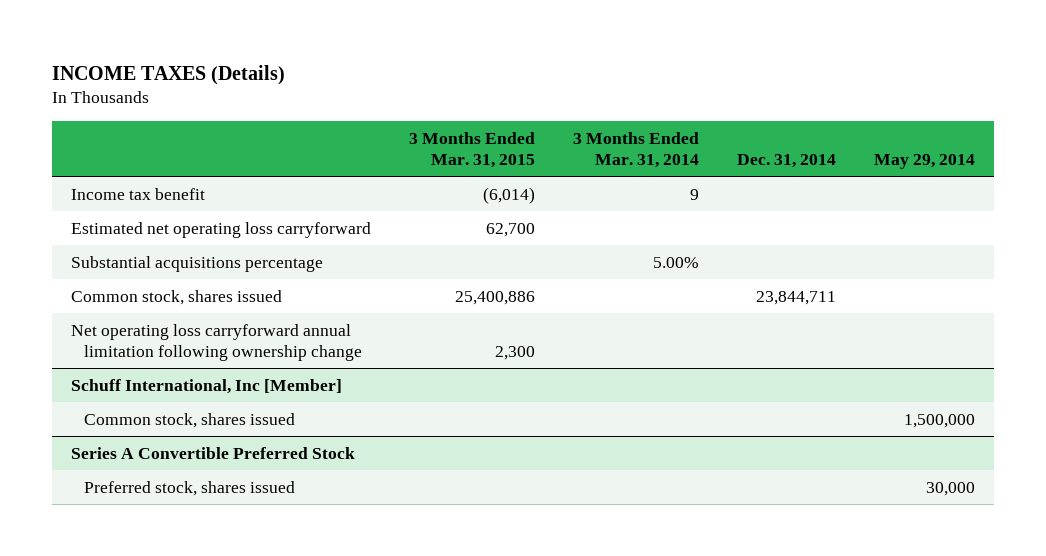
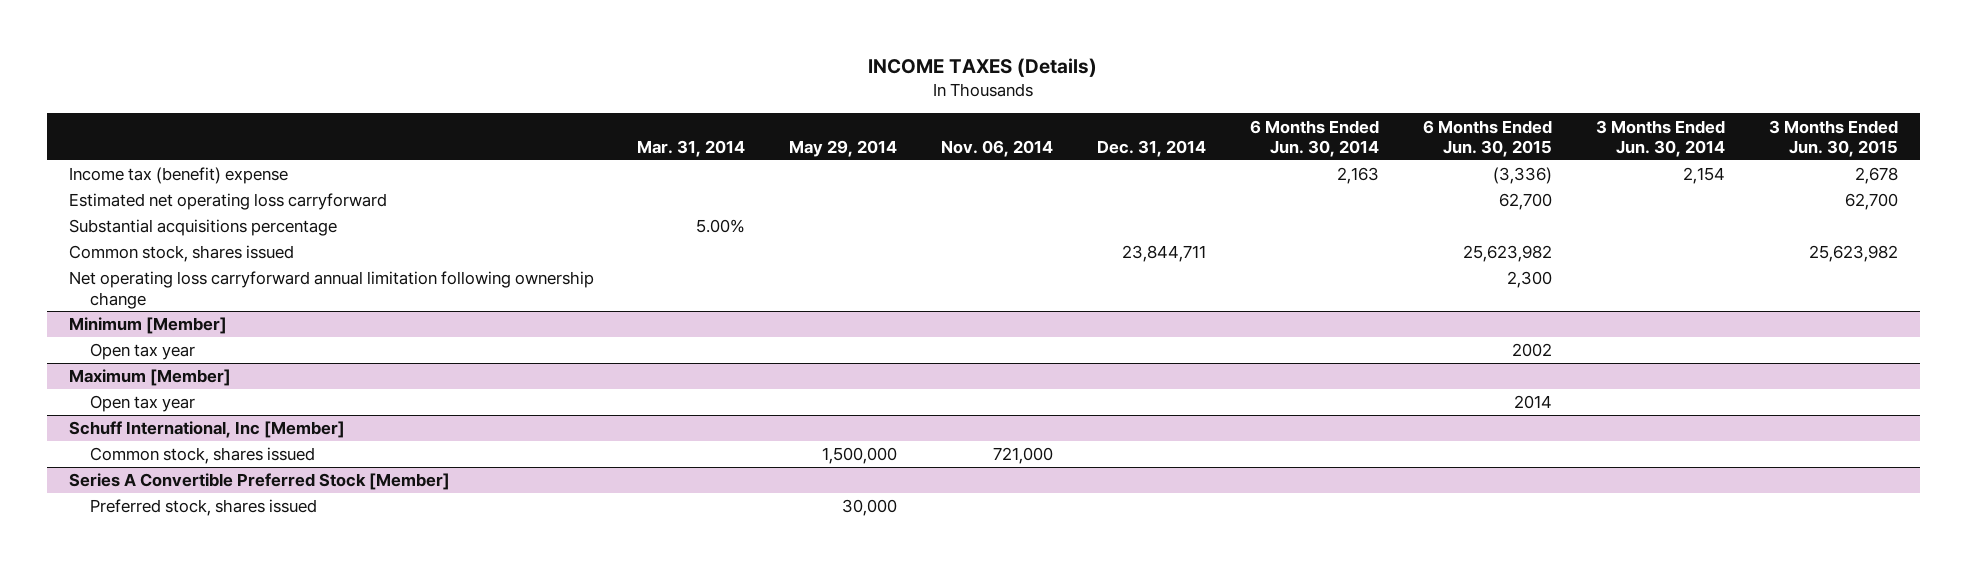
[409,131,536,168] 3 Months Ended Mar. 31, 2015 -> none
[573,131,700,168] 3 Months Ended Mar. 31, 2014 -> none
none -> [637,139,746,157] Mar. 31, 2014
none -> [941,139,1054,157] Nov. 06, 2014
none -> [1250,119,1380,157] 6 Months Ended Jun. 30, 2014
none -> [1423,119,1553,157] 6 Months Ended Jun. 30, 2015
none -> [1596,119,1726,157] 3 Months Ended Jun. 30, 2014
none -> [1769,119,1899,157] 3 Months Ended Jun. 30, 2015
[71,187,206,200] Income tax benefit -> [68,167,288,185] Income tax (benefit) expense
none -> [68,317,227,335] Minimum [Member]
none -> [90,343,196,361] Open tax year
none -> [68,369,231,387] Maximum [Member]
none -> [90,395,196,413] Open tax year
[71,446,356,459] Series A Convertible Preferred Stock -> [68,473,450,491] Series A Convertible Preferred Stock [Member]

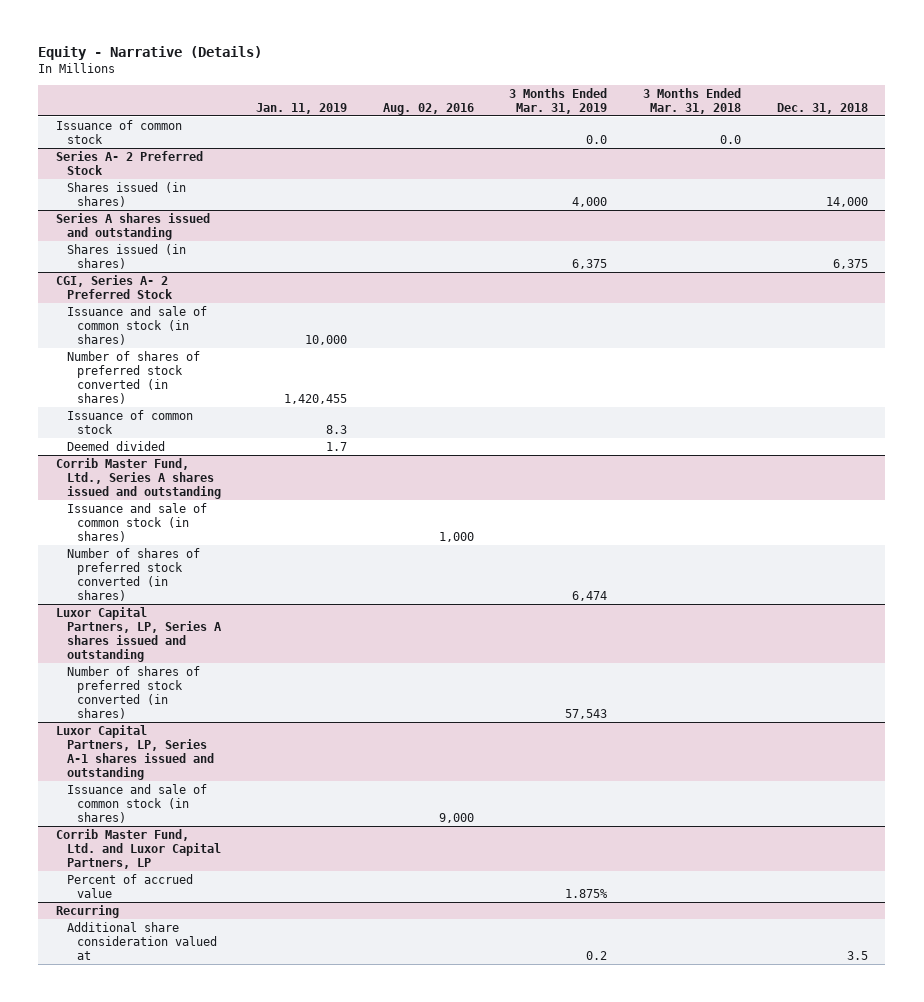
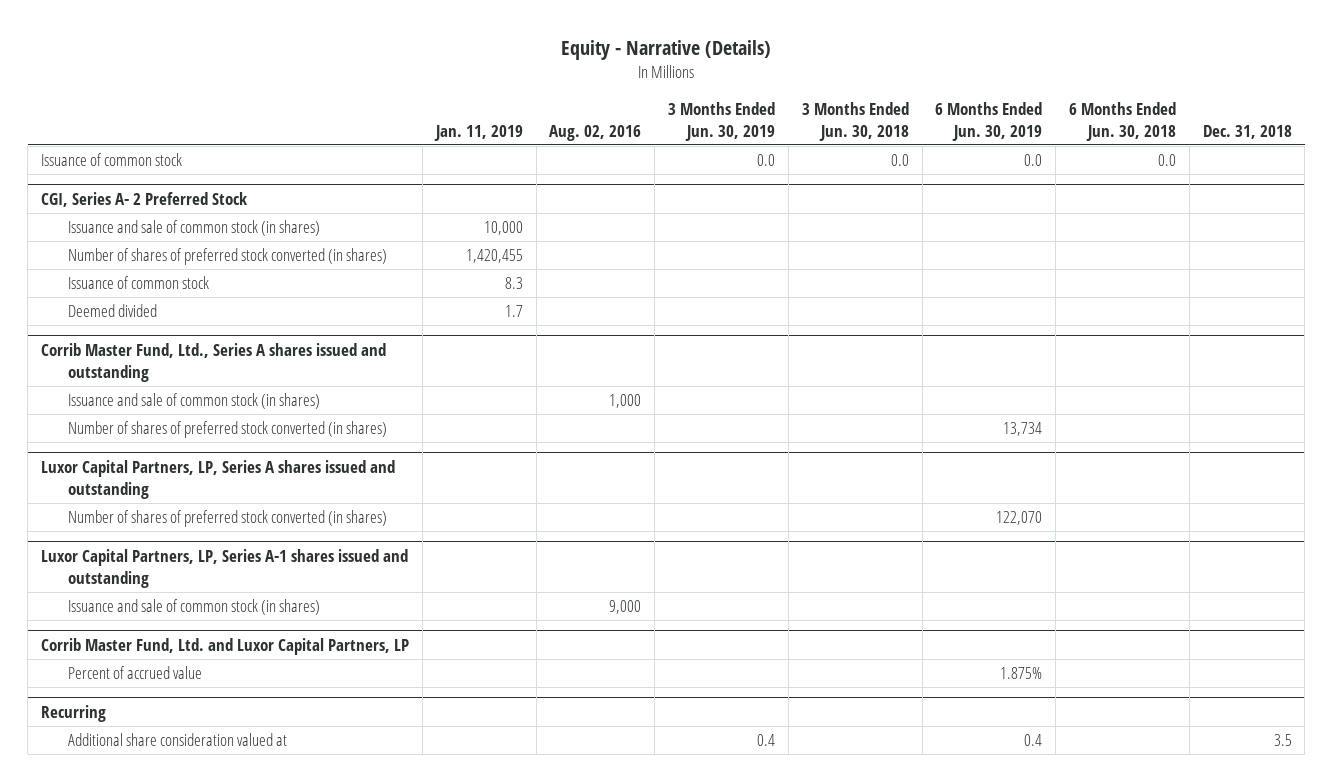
[509,87,608,114] 3 Months Ended Mar. 31, 2019 -> none
[643,87,742,114] 3 Months Ended Mar. 31, 2018 -> none
none -> [668,102,776,142] 3 Months Ended Jun. 30, 2019
none -> [801,102,909,142] 3 Months Ended Jun. 30, 2018
none -> [935,102,1043,142] 6 Months Ended Jun. 30, 2019
none -> [1068,102,1176,142] 6 Months Ended Jun. 30, 2018
[56,150,204,175] Series A- 2 Preferred Stock -> none
[66,181,186,207] Shares issued (in shares) -> none
[56,212,211,240] Series A shares issued and outstanding -> none
[66,243,186,269] Shares issued (in shares) -> none

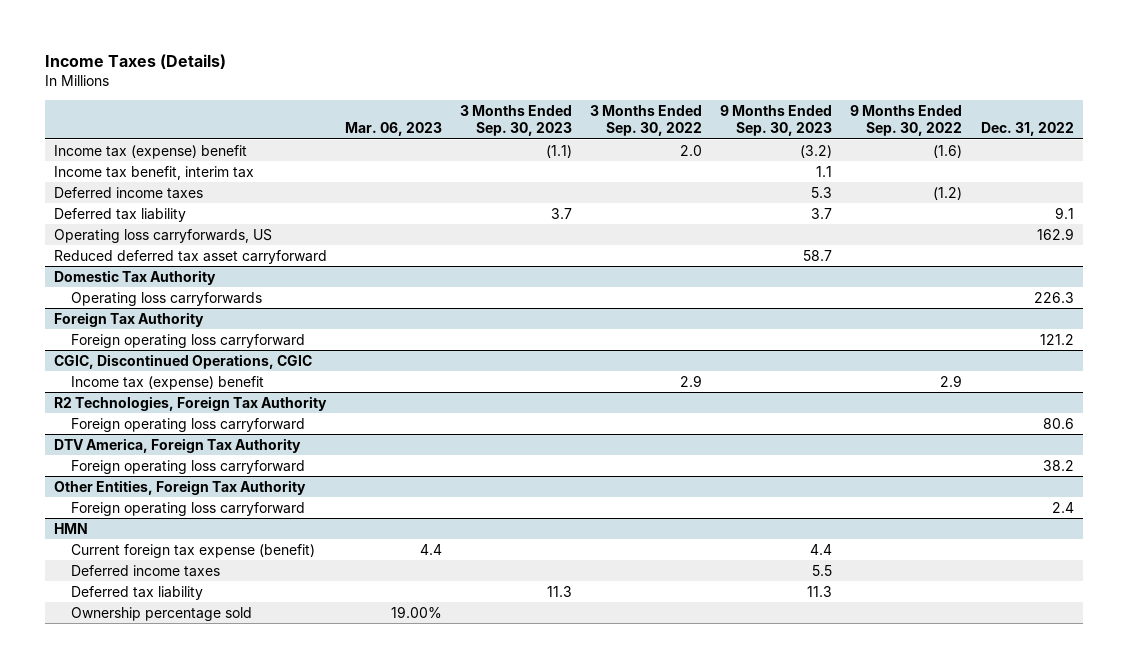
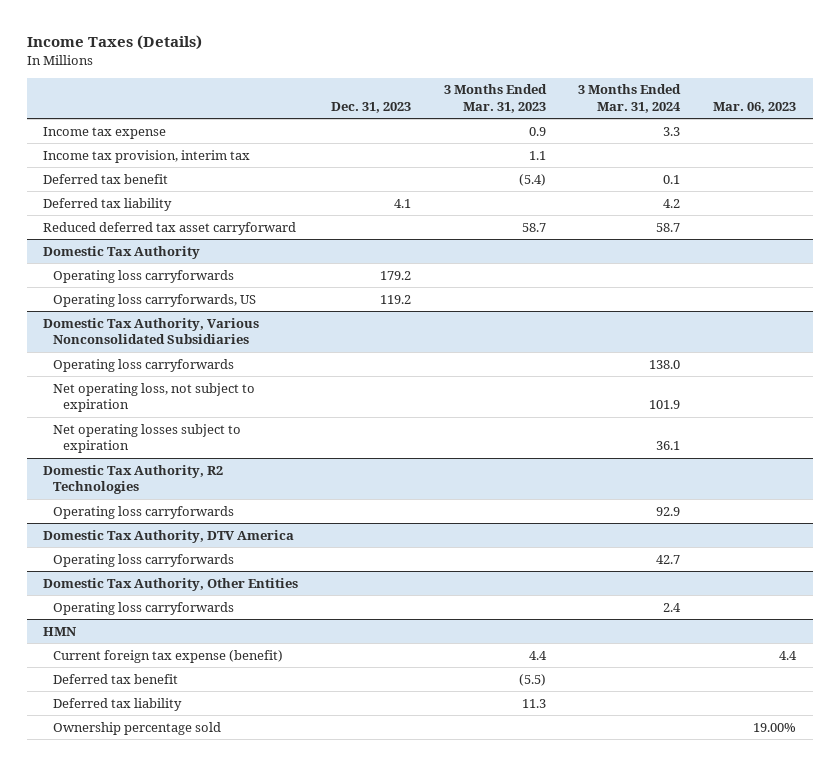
[460,104,573,137] 3 Months Ended Sep. 30, 2023 -> none
[590,104,703,137] 3 Months Ended Sep. 30, 2022 -> none
[720,104,833,137] 9 Months Ended Sep. 30, 2023 -> none
[850,104,963,137] 9 Months Ended Sep. 30, 2022 -> none
[980,122,1074,137] Dec. 31, 2022 -> none
none -> [330,101,411,113] Dec. 31, 2023
none -> [443,84,547,113] 3 Months Ended Mar. 31, 2023
none -> [578,84,682,113] 3 Months Ended Mar. 31, 2024
[54,144,248,159] Income tax (expense) benefit -> [43,126,167,139] Income tax expense
[54,165,255,180] Income tax benefit, interim tax -> [43,149,251,163] Income tax provision, interim tax
[54,186,204,199] Deferred income taxes -> [43,173,169,184] Deferred tax benefit
[54,228,273,243] Operating loss carryforwards, US -> none
[54,311,205,327] Foreign Tax Authority -> none
[71,333,306,348] Foreign operating loss carryforward -> none
[54,353,313,369] CGIC, Discontinued Operations, CGIC -> none
[71,375,265,390] Income tax (expense) benefit -> none
none -> [52,293,256,307] Operating loss carryforwards, US
none -> [43,317,260,345] Domestic Tax Authority, Various Nonconsolidated Subsidiaries
none -> [52,358,234,372] Operating loss carryforwards
none -> [52,382,255,413] Net operating loss, not subject to expiration
none -> [52,423,241,454] Net operating losses subject to expiration
[54,395,328,411] R2 Technologies, Foreign Tax Authority -> [43,464,224,495] Domestic Tax Authority, R2 Technologies
[71,417,306,432] Foreign operating loss carryforward -> [52,505,234,519] Operating loss carryforwards
[54,437,302,453] DTV America, Foreign Tax Authority -> [43,529,295,543] Domestic Tax Authority, DTV America
[71,459,306,474] Foreign operating loss carryforward -> [52,553,234,567] Operating loss carryforwards
[54,479,307,495] Other Entities, Foreign Tax Authority -> [43,577,299,591] Domestic Tax Authority, Other Entities
[71,501,306,516] Foreign operating loss carryforward -> [52,601,234,615] Operating loss carryforwards
[71,564,221,577] Deferred income taxes -> [52,673,178,684] Deferred tax benefit

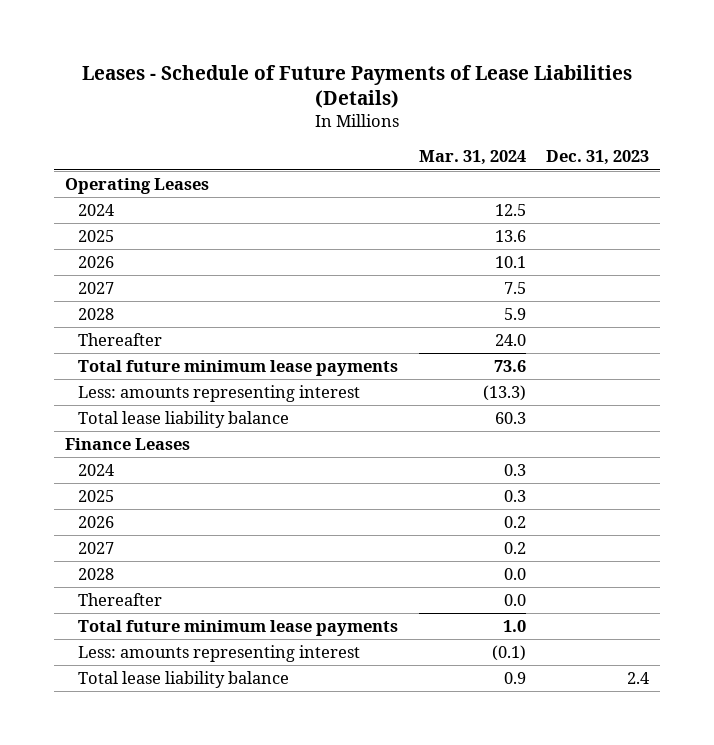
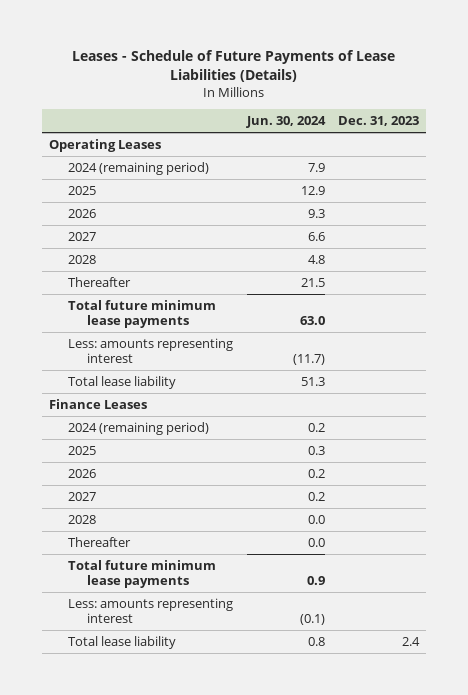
[418,150,526,166] Mar. 31, 2024 -> none
none -> [245,115,326,128] Jun. 30, 2024
[78,203,115,216] 2024 -> [68,161,210,175] 2024 (remaining period)
[78,410,290,428] Total lease liability balance -> [68,375,177,389] Total lease liability
[78,463,115,476] 2024 -> [68,421,210,435] 2024 (remaining period)
[78,670,290,688] Total lease liability balance -> [68,635,177,649] Total lease liability

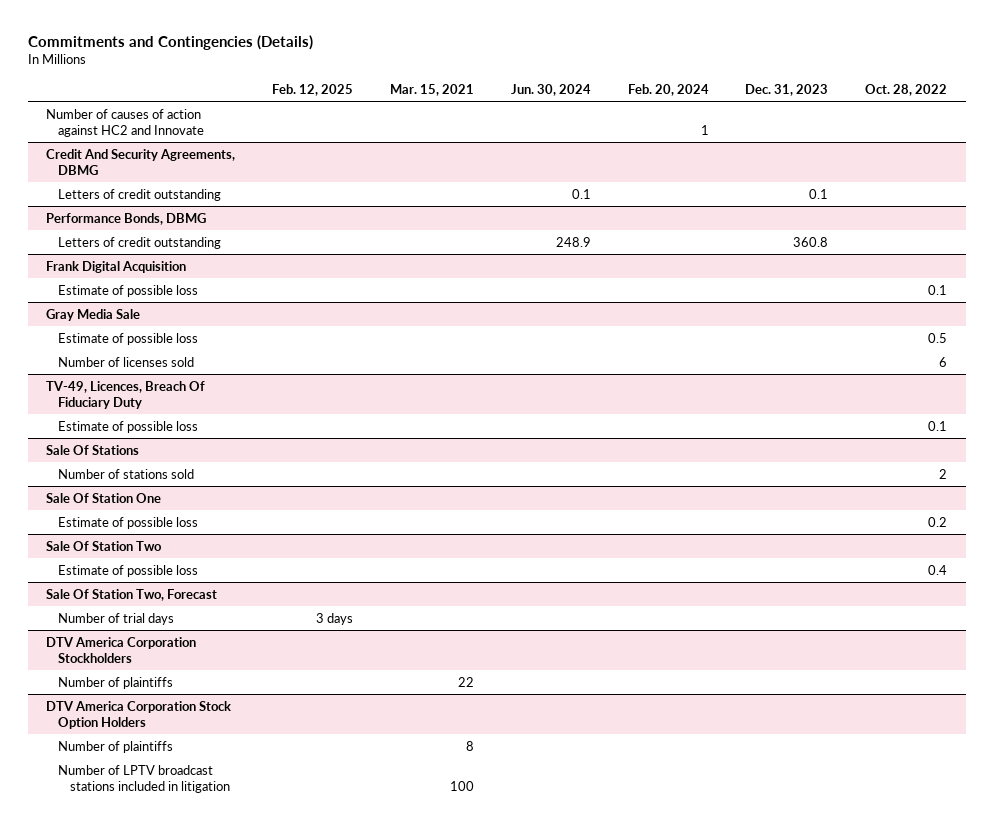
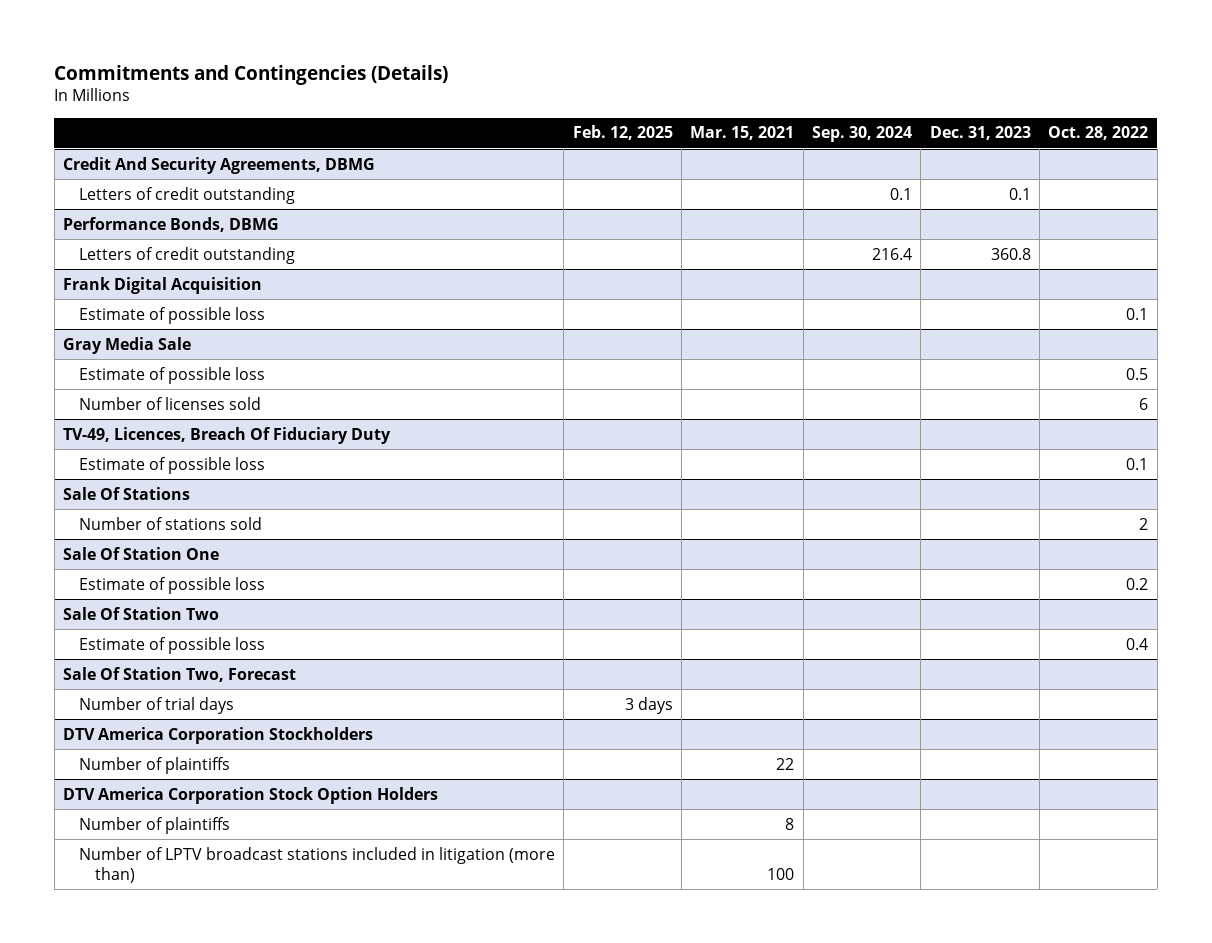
[510,83,591,96] Jun. 30, 2024 -> none
[627,83,709,96] Feb. 20, 2024 -> none
none -> [811,126,912,143] Sep. 30, 2024
[46,108,205,137] Number of causes of action against HC2 and Innovate -> none
[58,764,231,793] Number of LPTV broadcast stations included in litigation -> [78,846,555,884] Number of LPTV broadcast stations included in litigation (more than)

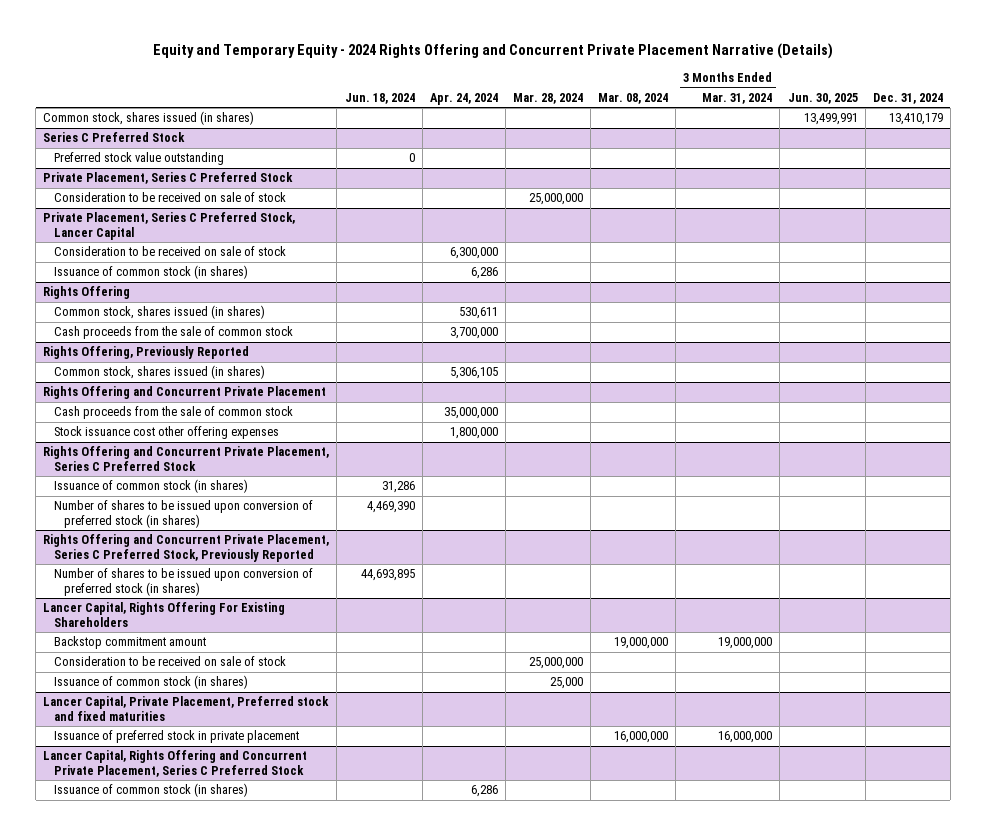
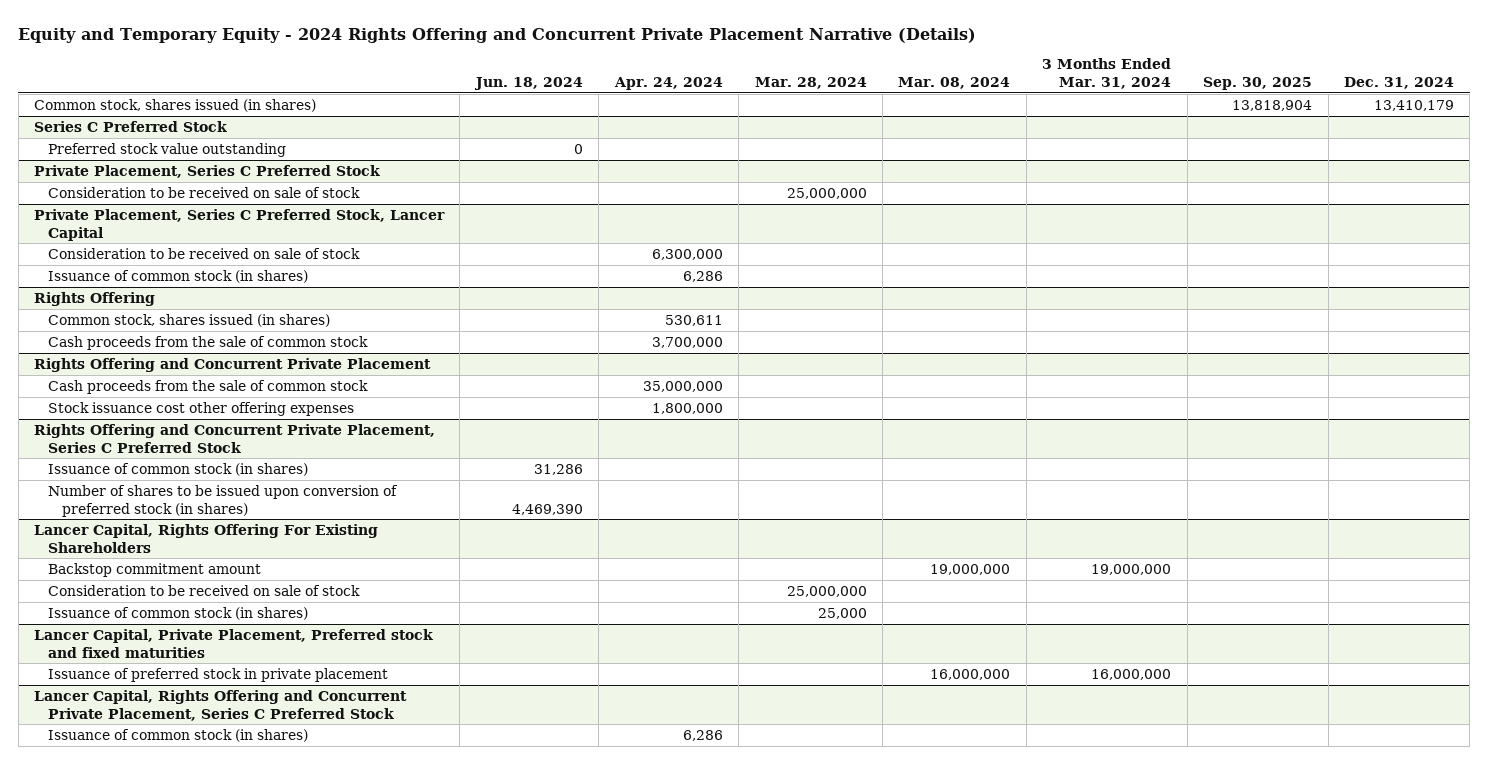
[787,92,858,104] Jun. 30, 2025 -> none
none -> [1203,76,1313,90] Sep. 30, 2025
[43,346,250,360] Rights Offering, Previously Reported -> none
[53,365,265,380] Common stock, shares issued (in shares) -> none
[43,534,330,562] Rights Offering and Concurrent Private Placement, Series C Preferred Stock, Previously Reported -> none
[53,568,313,596] Number of shares to be issued upon conversion of preferred stock (in shares) -> none

